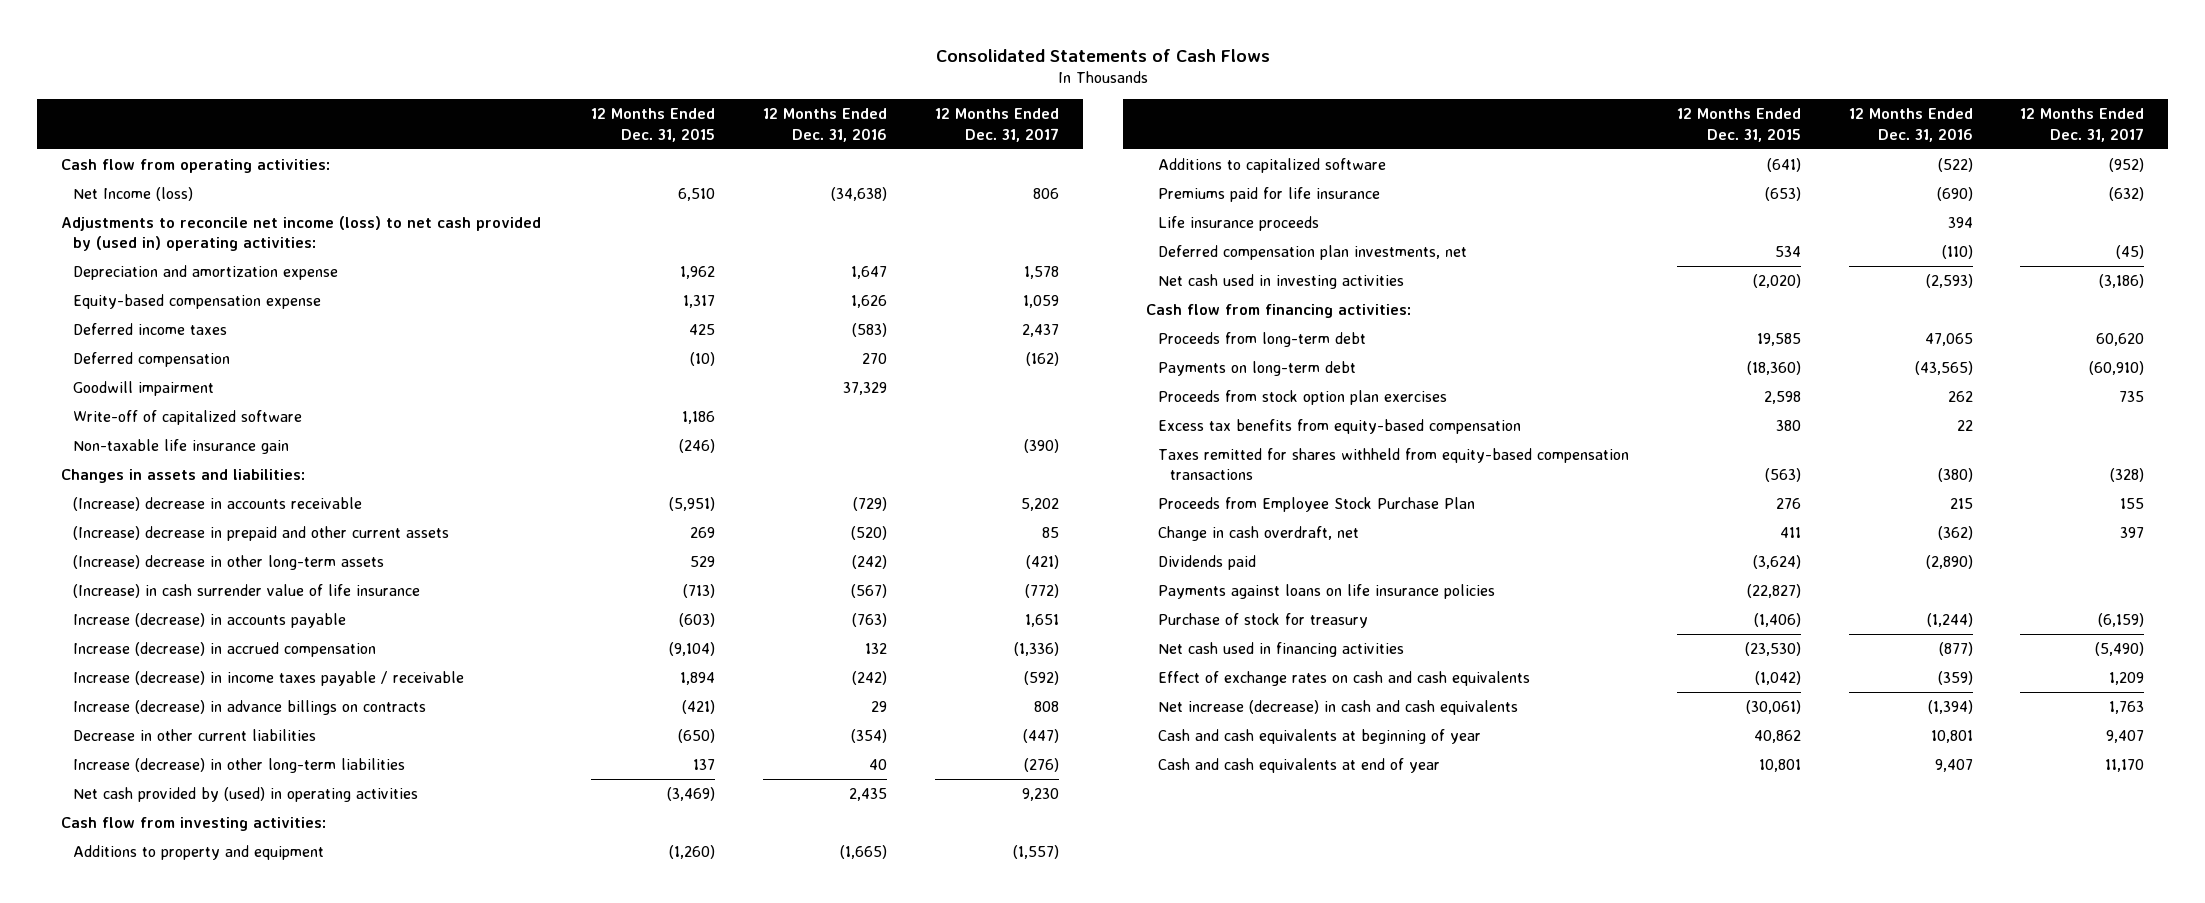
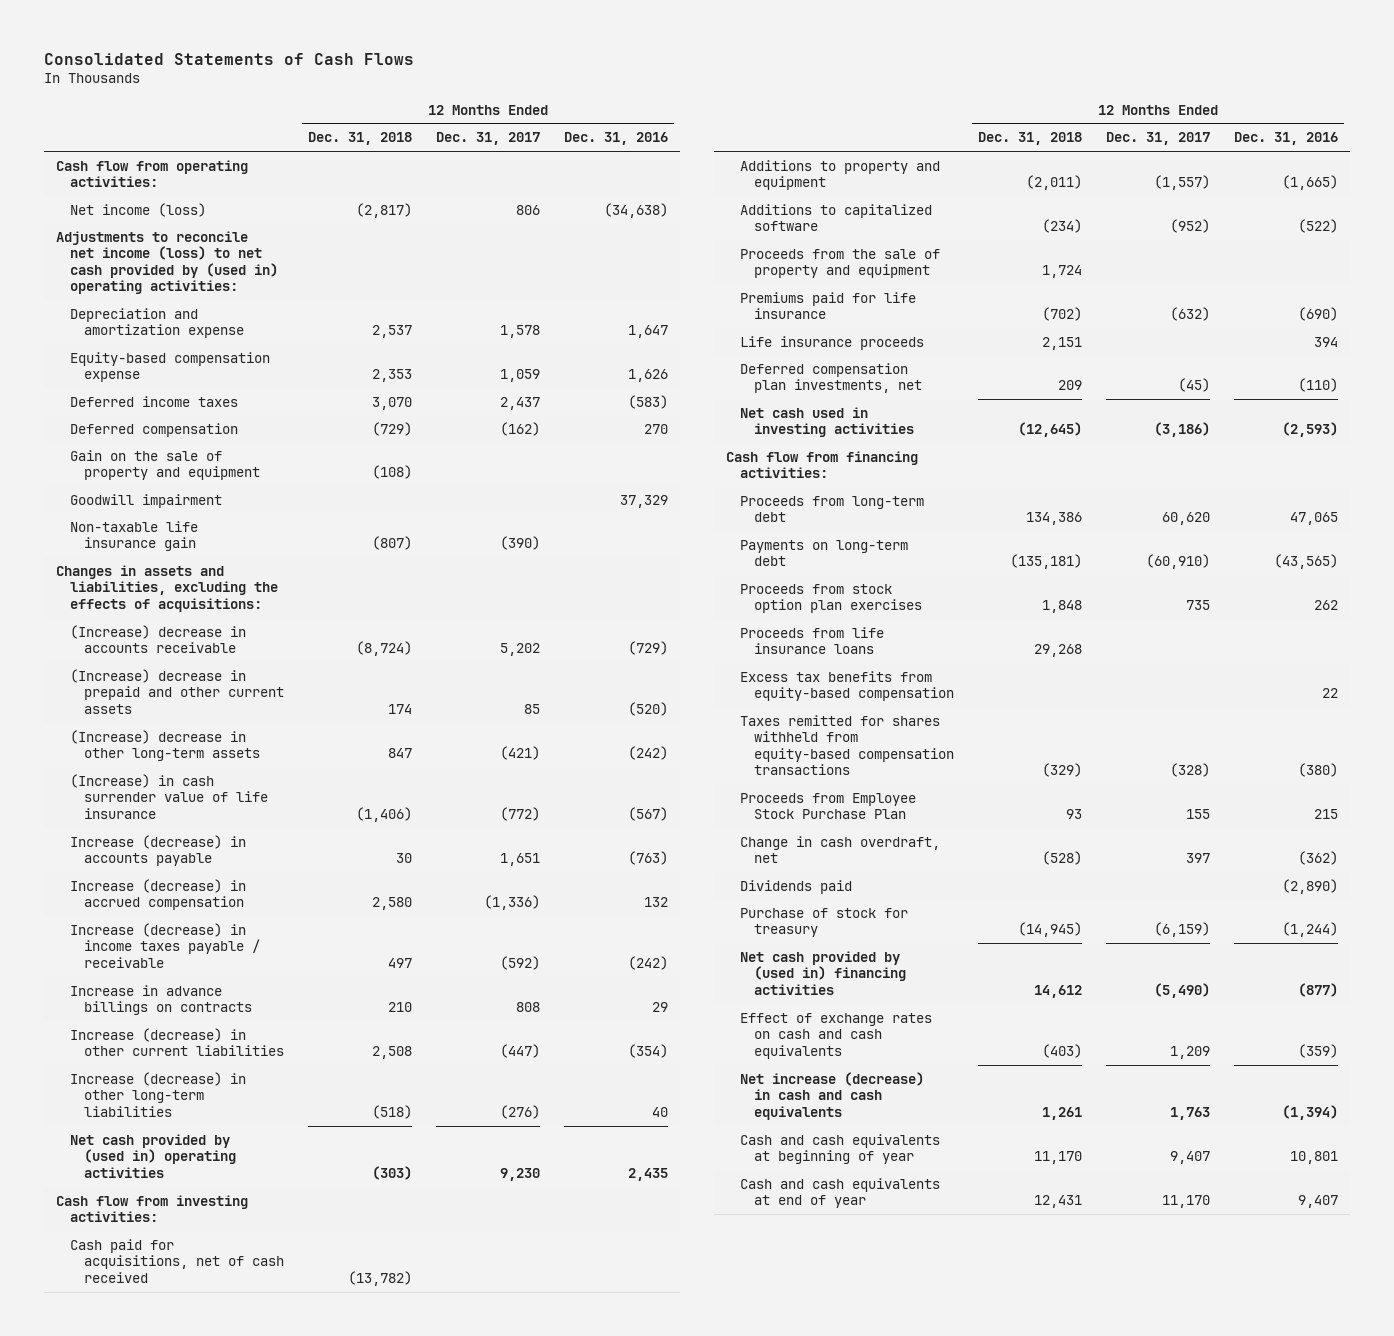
[591,108,716,142] 12 Months Ended Dec. 31, 2015 -> none
none -> [307,132,412,146] Dec. 31, 2018
[72,186,193,201] Net Income (loss) -> [69,202,206,217] Net income (loss)
none -> [69,449,260,481] Gain on the sale of property and equipment
[72,409,302,425] Write-off of capitalized software -> none
[60,468,305,483] Changes in assets and liabilities: -> [55,564,278,612] Changes in assets and liabilities, excluding the effects of acquisitions:
[72,699,426,715] Increase (decrease) in advance billings on contracts -> [69,984,252,1016] Increase in advance billings on contracts
[72,728,316,741] Decrease in other current liabilities -> [69,1027,284,1057] Increase (decrease) in other current liabilities
[72,786,418,802] Net cash provided by (used) in operating activities -> [69,1133,236,1178] Net cash provided by (used in) operating activities
none -> [69,1238,284,1283] Cash paid for acquisitions, net of cash received
none -> [739,248,940,279] Proceeds from the sale of property and equipment
none -> [739,626,884,655] Proceeds from life insurance loans
[1158,583,1496,599] Payments against loans on life insurance policies -> none
[1158,641,1405,657] Net cash used in financing activities -> [739,950,906,995] Net cash provided by (used in) financing activities

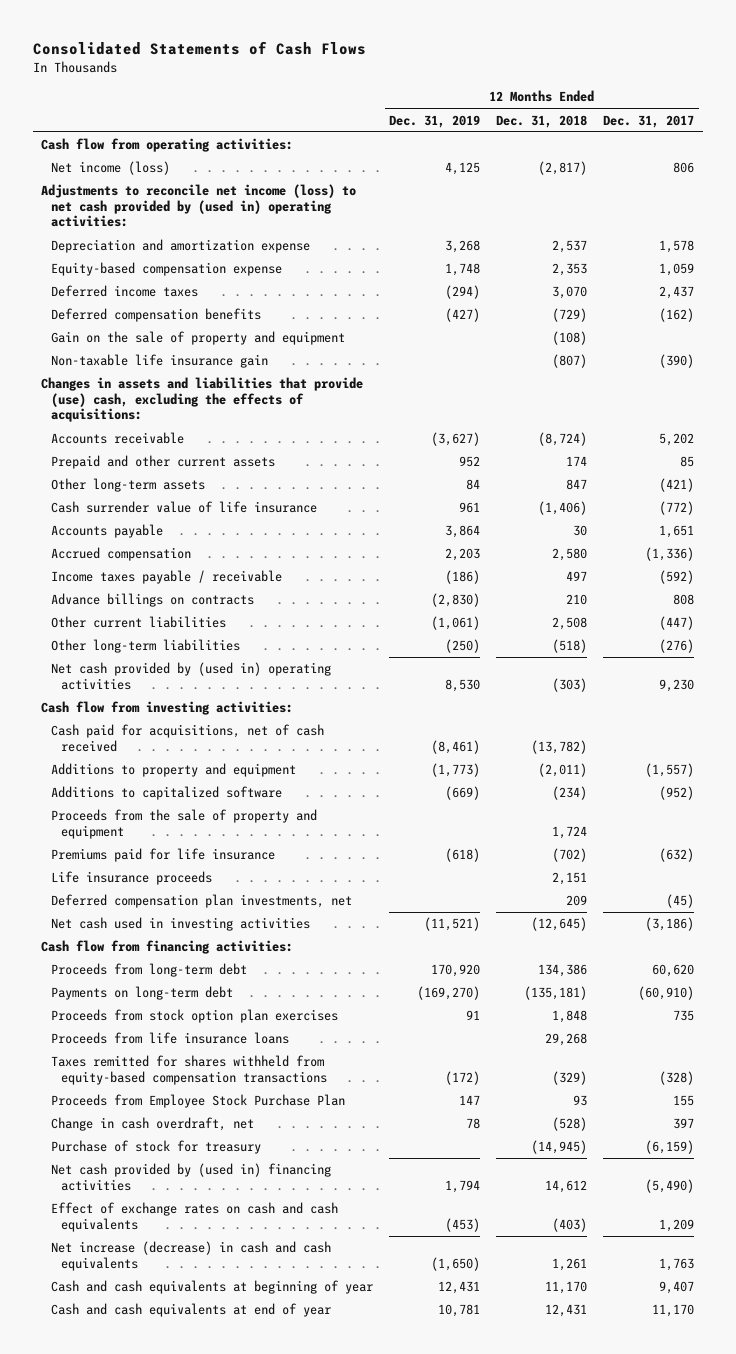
[563,132,668,146] Dec. 31, 2016 -> none
none -> [389,114,481,128] Dec. 31, 2019
[69,422,238,437] Deferred compensation -> [51,308,262,323] Deferred compensation benefits
[69,493,222,508] Goodwill impairment -> none
[55,564,278,612] Changes in assets and liabilities, excluding the effects of acquisitions: -> [41,377,364,423] Changes in assets and liabilities that provide (use) cash, excluding the effects of acquisitions:
[69,624,246,654] (Increase) decrease in accounts receivable -> [51,432,185,445] Accounts receivable
[69,668,284,714] (Increase) decrease in prepaid and other current assets -> [51,455,276,470] Prepaid and other current assets
[69,729,260,762] (Increase) decrease in other long-term assets -> [51,478,206,493] Other long-term assets
[69,773,268,819] (Increase) in cash surrender value of life insurance -> [51,501,318,514] Cash surrender value of life insurance
[69,834,246,867] Increase (decrease) in accounts payable -> [51,524,164,539] Accounts payable
[69,878,246,911] Increase (decrease) in accrued compensation -> [51,547,192,562] Accrued compensation
[69,922,260,968] Increase (decrease) in income taxes payable / receivable -> [51,570,283,585] Income taxes payable / receivable
[69,984,252,1016] Increase in advance billings on contracts -> [51,593,255,608] Advance billings on contracts
[69,1027,284,1057] Increase (decrease) in other current liabilities -> [51,616,227,629] Other current liabilities
[69,1071,246,1117] Increase (decrease) in other long-term liabilities -> [51,639,241,654] Other long-term liabilities
[739,670,954,702] Excess tax benefits from equity-based compensation -> none
[739,879,852,894] Dividends paid -> none

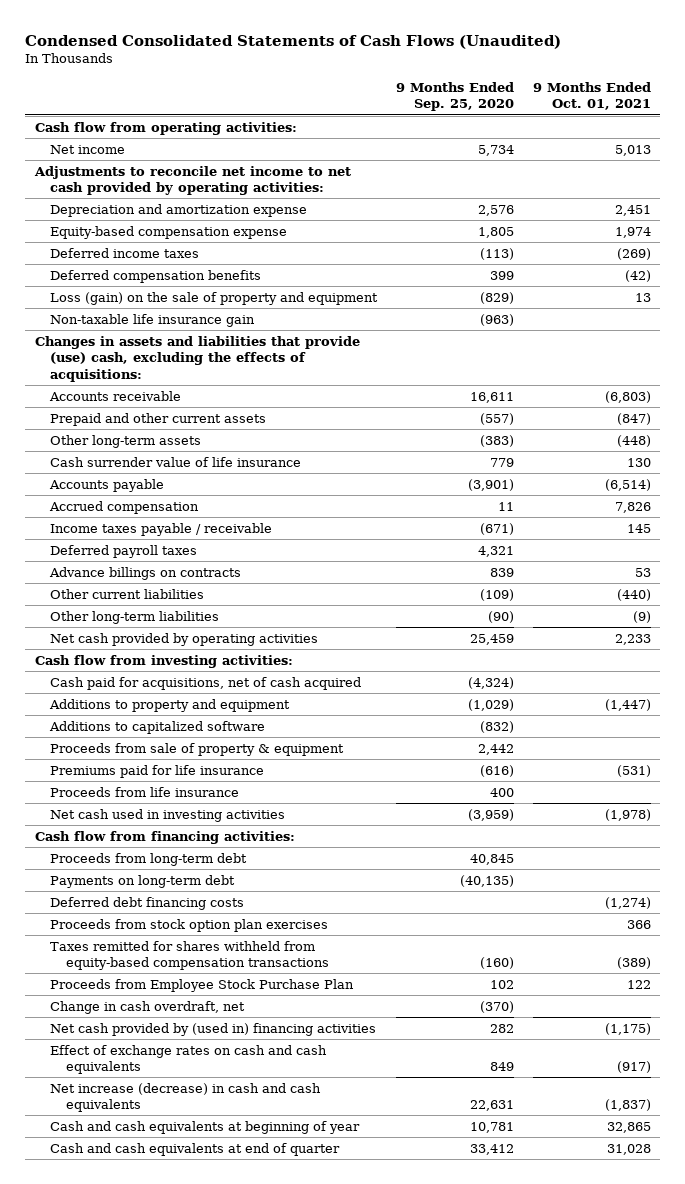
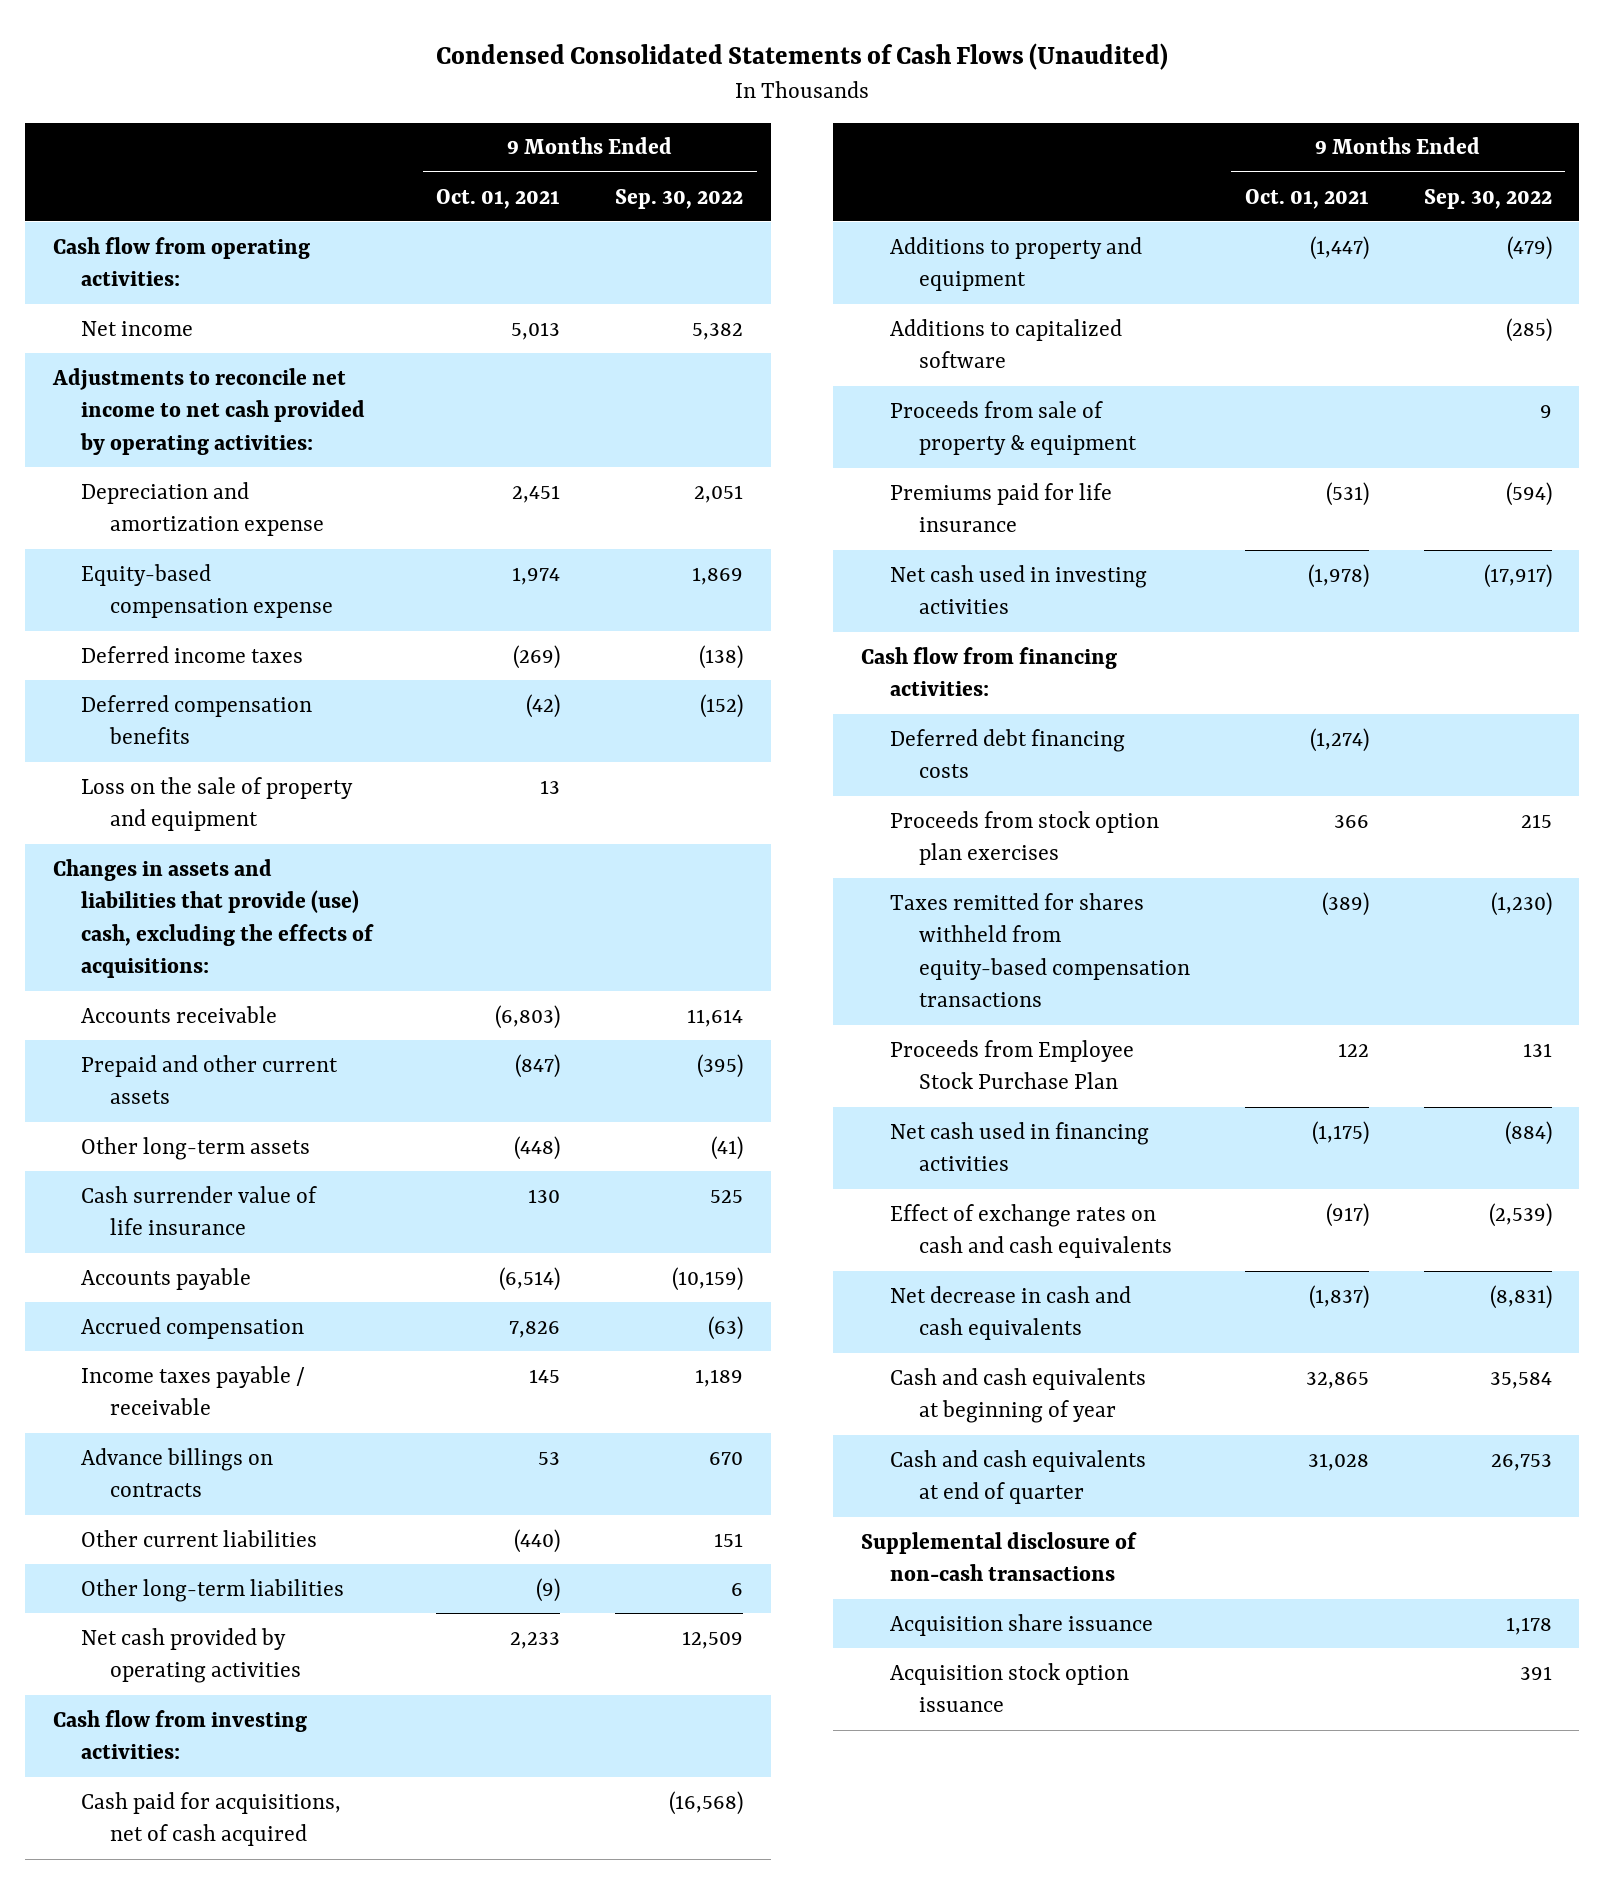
[395,81,514,112] 9 Months Ended Sep. 25, 2020 -> none
none -> [615,188,744,209] Sep. 30, 2022
[50,313,256,327] Non-taxable life insurance gain -> none
[50,291,379,305] Loss (gain) on the sale of property and equipment -> [81,776,354,832] Loss on the sale of property and equipment
[50,544,198,558] Deferred payroll taxes -> none
[50,786,240,797] Proceeds from life insurance -> none
[50,852,248,866] Proceeds from long-term debt -> none
[50,874,236,888] Payments on long-term debt -> none
[50,1000,246,1014] Change in cash overdraft, net -> none
[50,1022,377,1036] Net cash provided by (used in) financing activities -> [889,1121,1149,1172] Net cash used in financing activities
[50,1082,322,1113] Net increase (decrease) in cash and cash equivalents -> [889,1285,1131,1341] Net decrease in cash and cash equivalents
none -> [860,1531,1137,1582] Supplemental disclosure of non-cash transactions
none -> [889,1613,1153,1636] Acquisition share issuance
none -> [889,1662,1129,1713] Acquisition stock option issuance

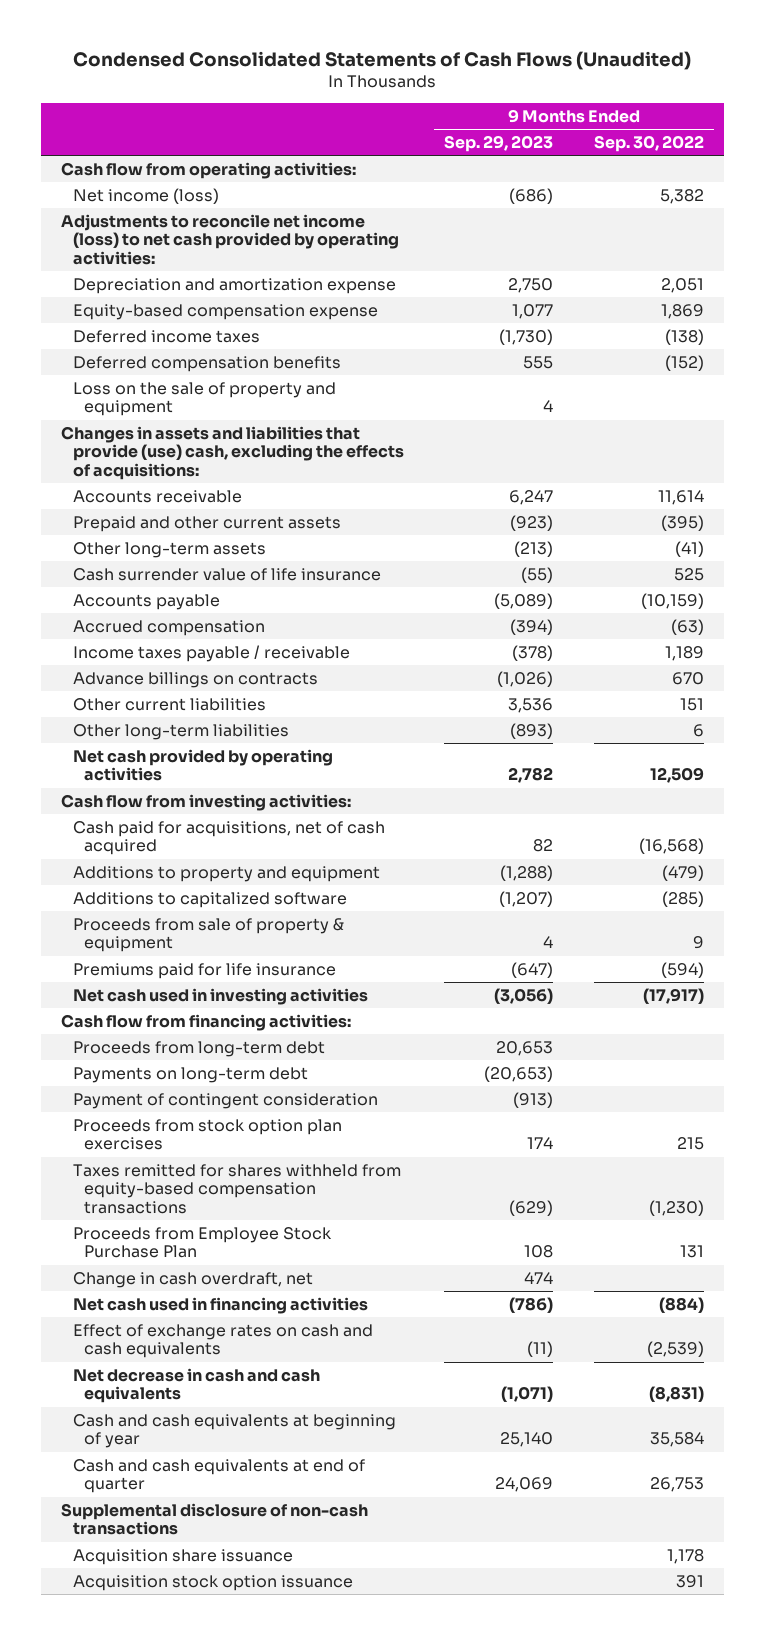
[436,188,561,209] Oct. 01, 2021 -> none
none -> [444,135,554,153] Sep. 29, 2023
[81,320,194,336] Net income -> [72,187,219,204] Net income (loss)
[51,367,366,455] Adjustments to reconcile net income to net cash provided by operating activities: -> [61,213,399,265] Adjustments to reconcile net income (loss) to net cash provided by operating activities:
[889,728,1125,779] Deferred debt financing costs -> none
none -> [72,1040,325,1057] Proceeds from long-term debt
none -> [72,1066,308,1083] Payments on long-term debt
none -> [72,1092,378,1109] Payment of contingent consideration
none -> [72,1271,313,1288] Change in cash overdraft, net

